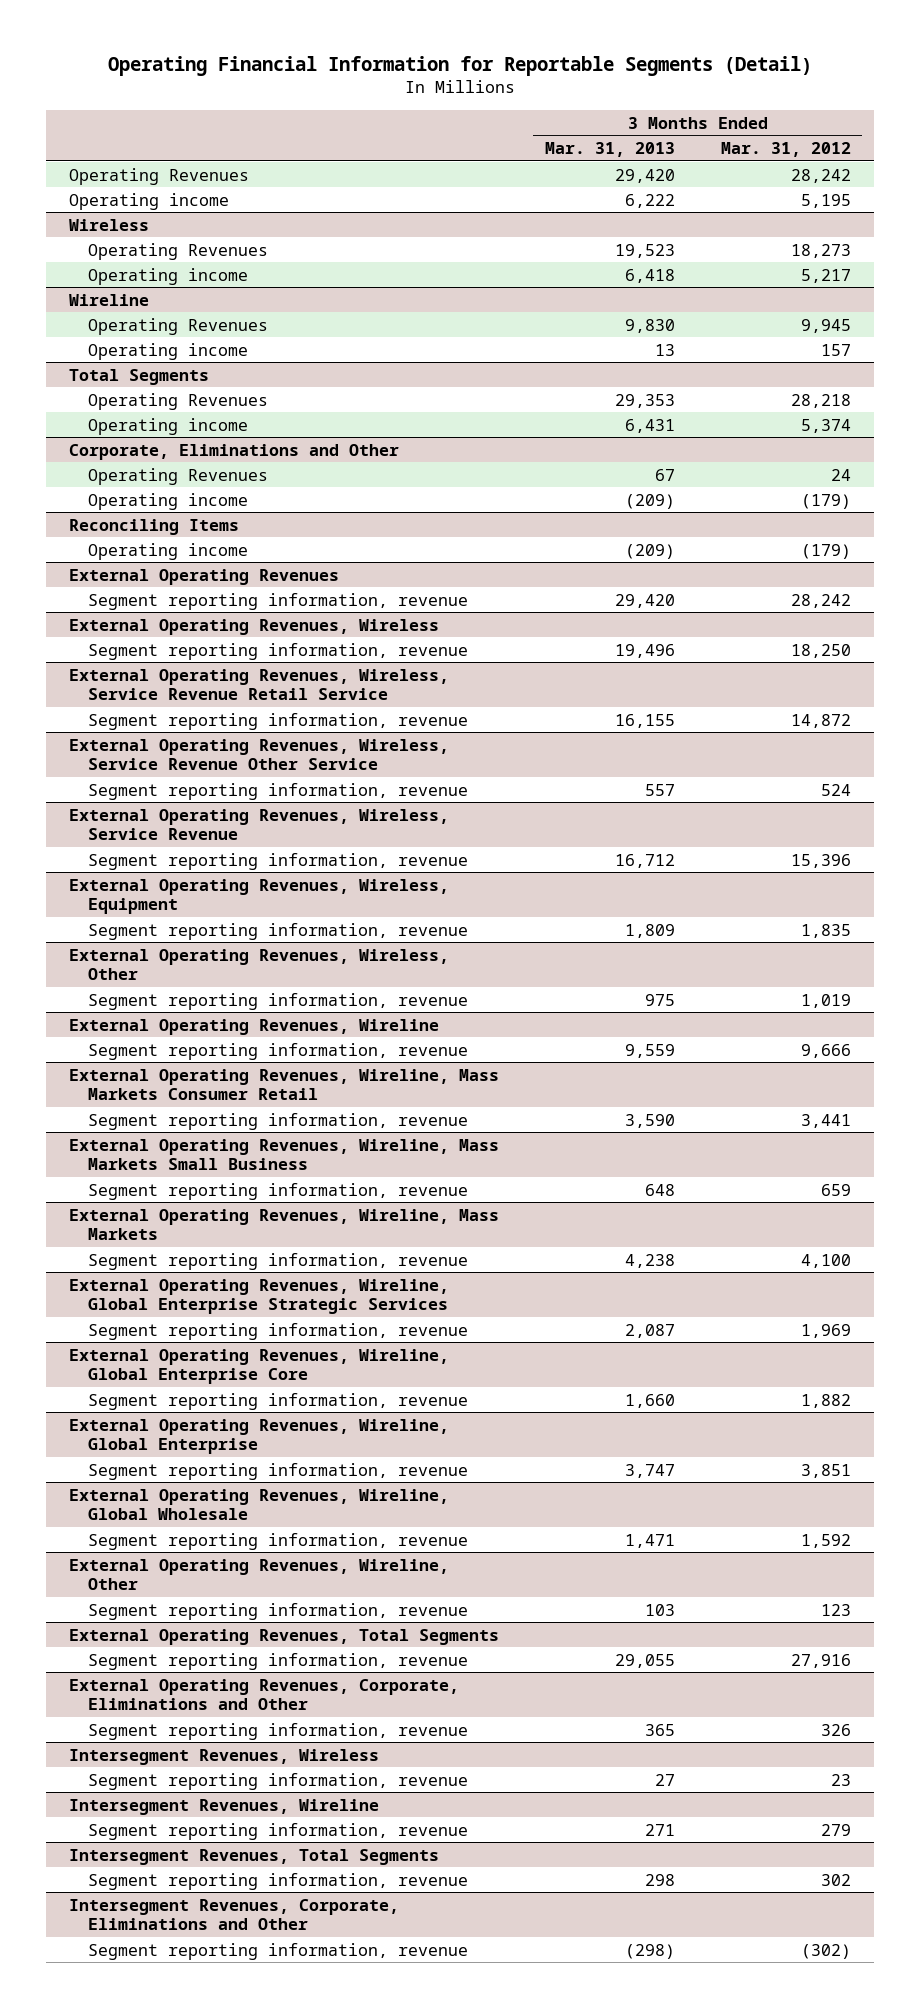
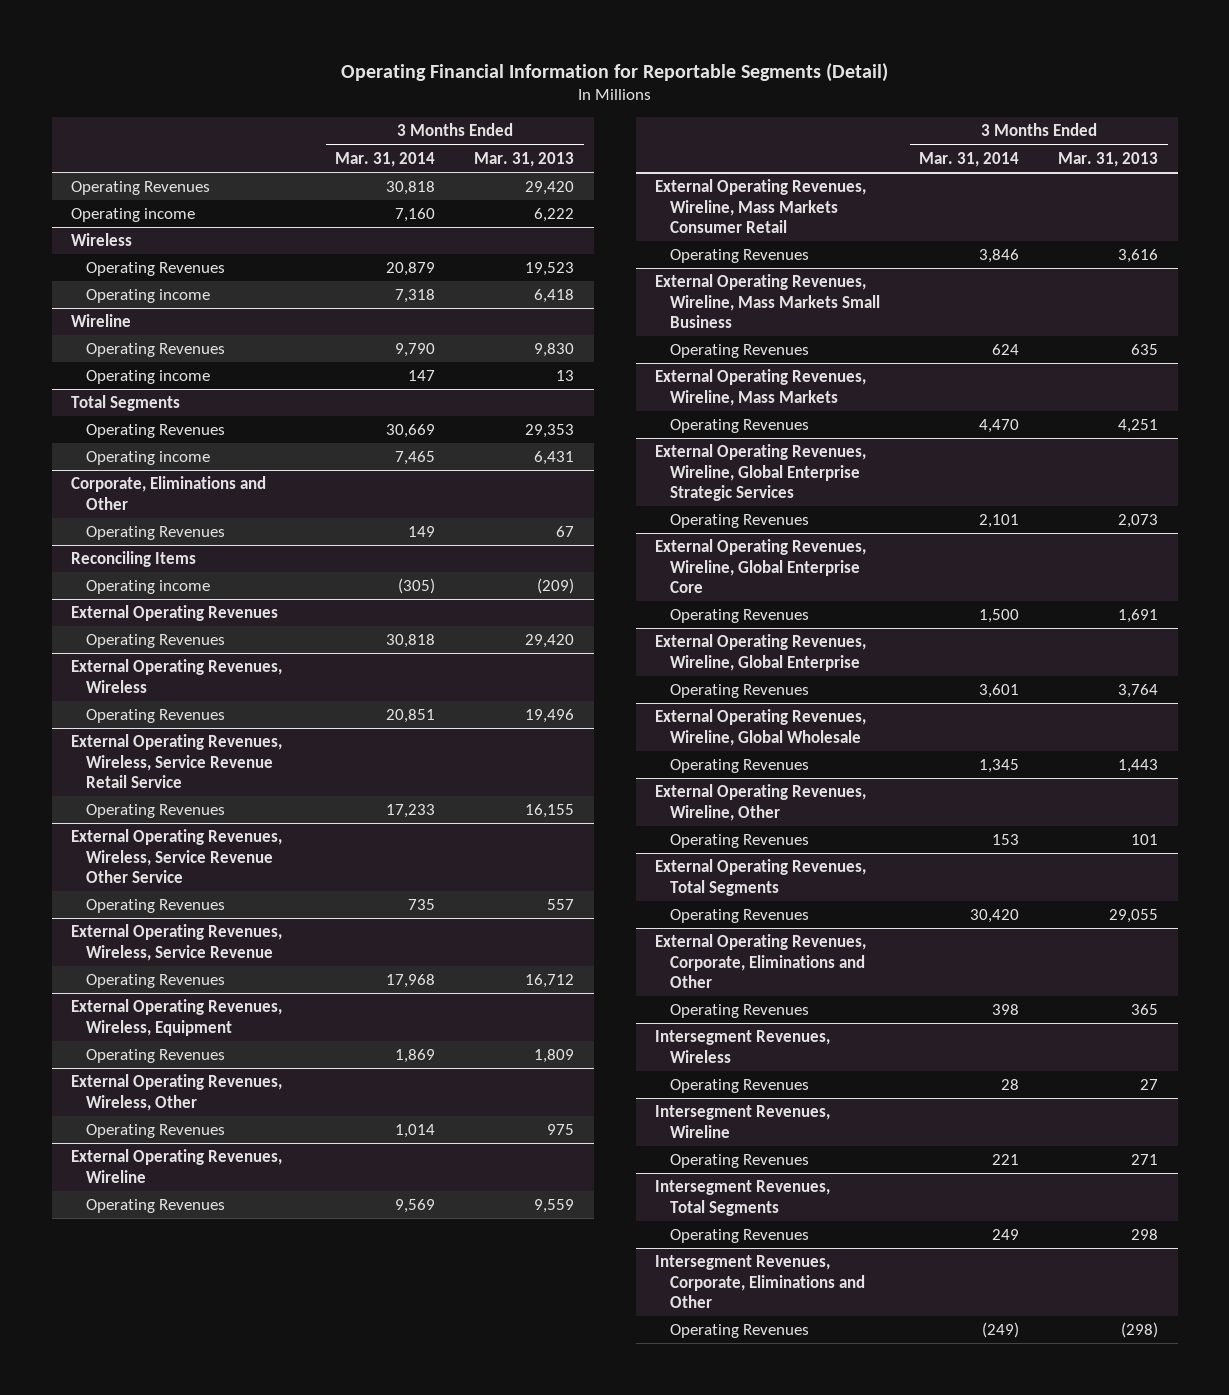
[720,142,851,158] Mar. 31, 2012 -> none
none -> [335,151,436,167] Mar. 31, 2014
[88,492,249,510] Operating income -> none
[88,592,469,610] Segment reporting information, revenue -> [86,634,226,649] Operating Revenues
[88,642,469,660] Segment reporting information, revenue -> [86,709,226,724] Operating Revenues
[88,712,469,730] Segment reporting information, revenue -> [86,804,226,819] Operating Revenues
[88,782,469,800] Segment reporting information, revenue -> [86,899,226,914] Operating Revenues
[88,852,469,870] Segment reporting information, revenue -> [86,974,226,989] Operating Revenues
[88,922,469,940] Segment reporting information, revenue -> [86,1049,226,1064] Operating Revenues
[88,992,469,1010] Segment reporting information, revenue -> [86,1124,226,1139] Operating Revenues
[88,1042,469,1060] Segment reporting information, revenue -> [86,1199,226,1214] Operating Revenues
[88,1112,469,1130] Segment reporting information, revenue -> none
none -> [670,249,810,264] Operating Revenues
[88,1182,469,1200] Segment reporting information, revenue -> none
none -> [670,344,810,359] Operating Revenues
[88,1252,469,1270] Segment reporting information, revenue -> none
none -> [670,419,810,434] Operating Revenues
[88,1322,469,1340] Segment reporting information, revenue -> none
none -> [670,514,810,529] Operating Revenues
[88,1392,469,1410] Segment reporting information, revenue -> none
none -> [670,609,810,624] Operating Revenues
[88,1462,469,1480] Segment reporting information, revenue -> none
none -> [670,684,810,699] Operating Revenues
[88,1532,469,1550] Segment reporting information, revenue -> none
none -> [670,759,810,774] Operating Revenues
[88,1602,469,1620] Segment reporting information, revenue -> none
none -> [670,834,810,849] Operating Revenues
[88,1652,469,1670] Segment reporting information, revenue -> [670,909,810,924] Operating Revenues
[88,1722,469,1740] Segment reporting information, revenue -> [670,1004,810,1019] Operating Revenues
[88,1772,469,1790] Segment reporting information, revenue -> none
none -> [670,1079,810,1094] Operating Revenues
[88,1822,469,1840] Segment reporting information, revenue -> [670,1154,810,1169] Operating Revenues
[88,1872,469,1890] Segment reporting information, revenue -> [670,1229,810,1244] Operating Revenues
[88,1942,469,1960] Segment reporting information, revenue -> [670,1324,810,1339] Operating Revenues

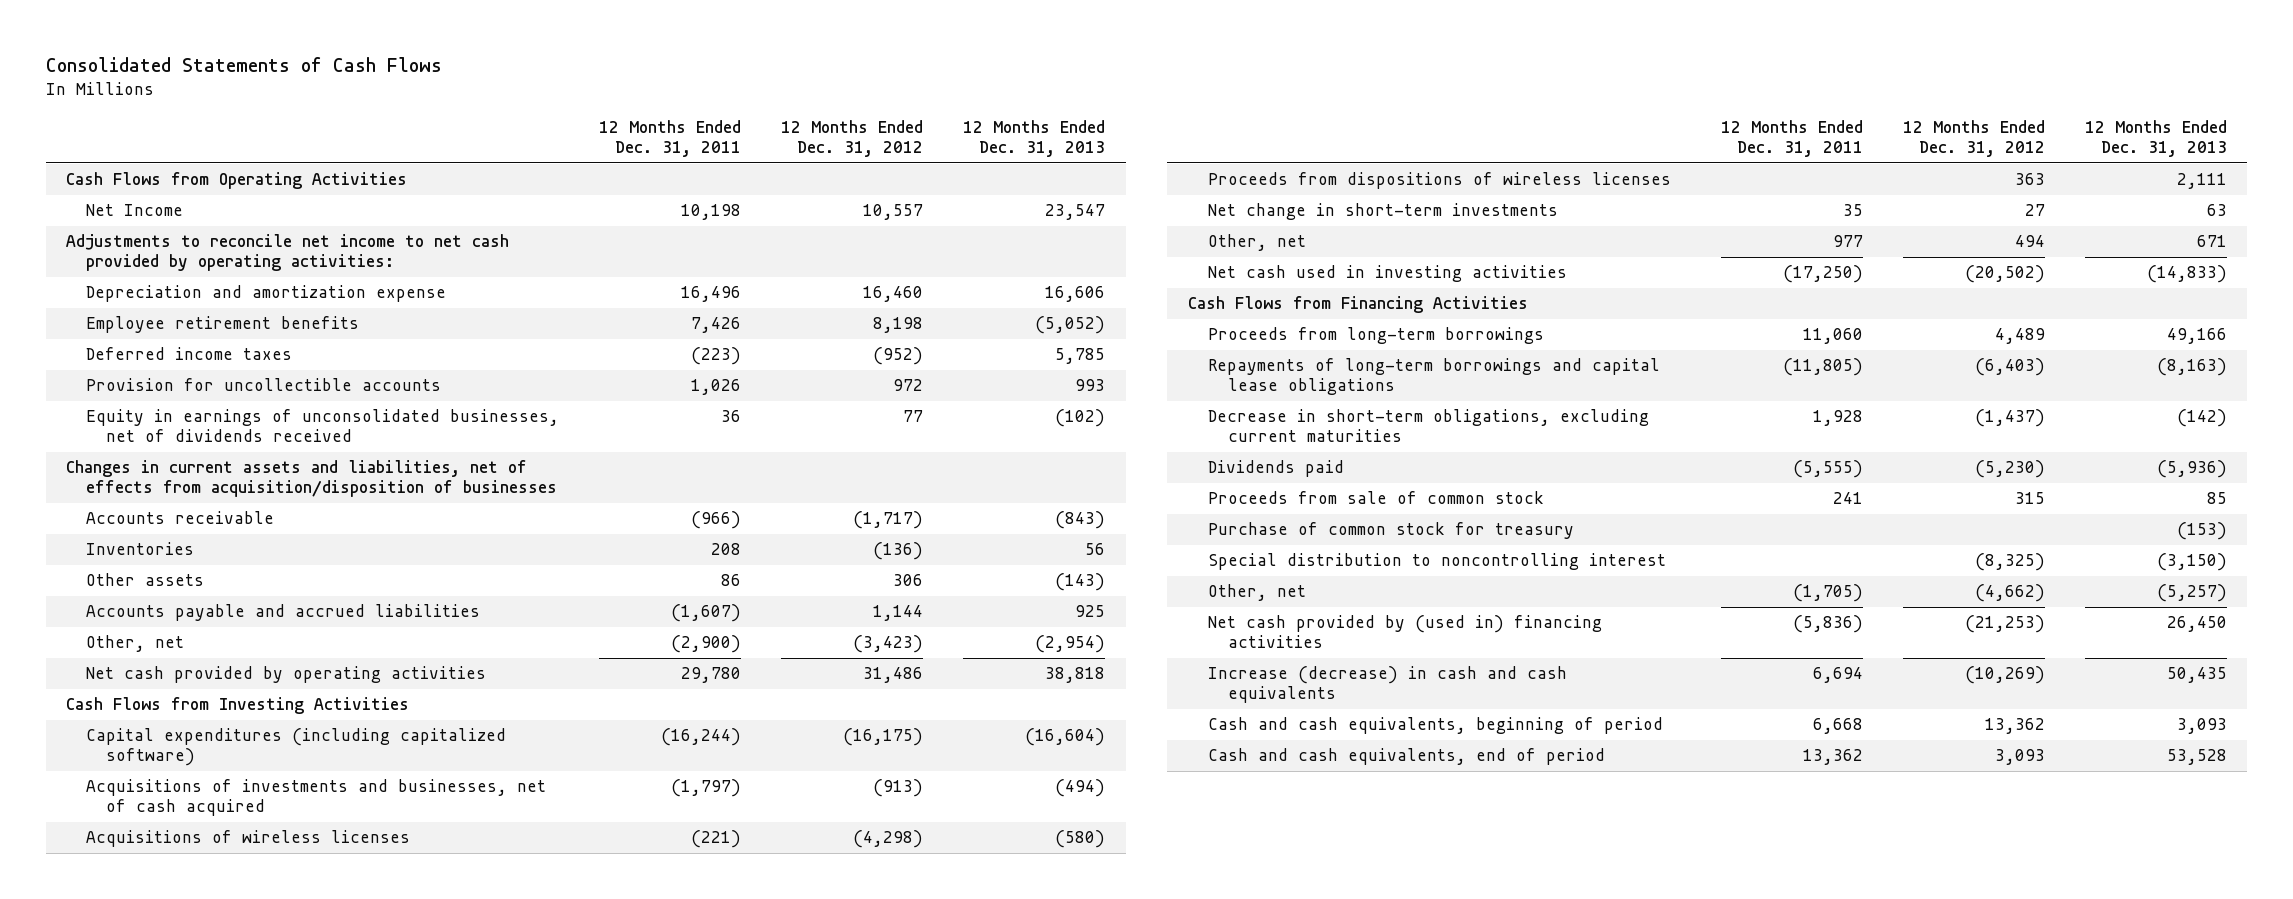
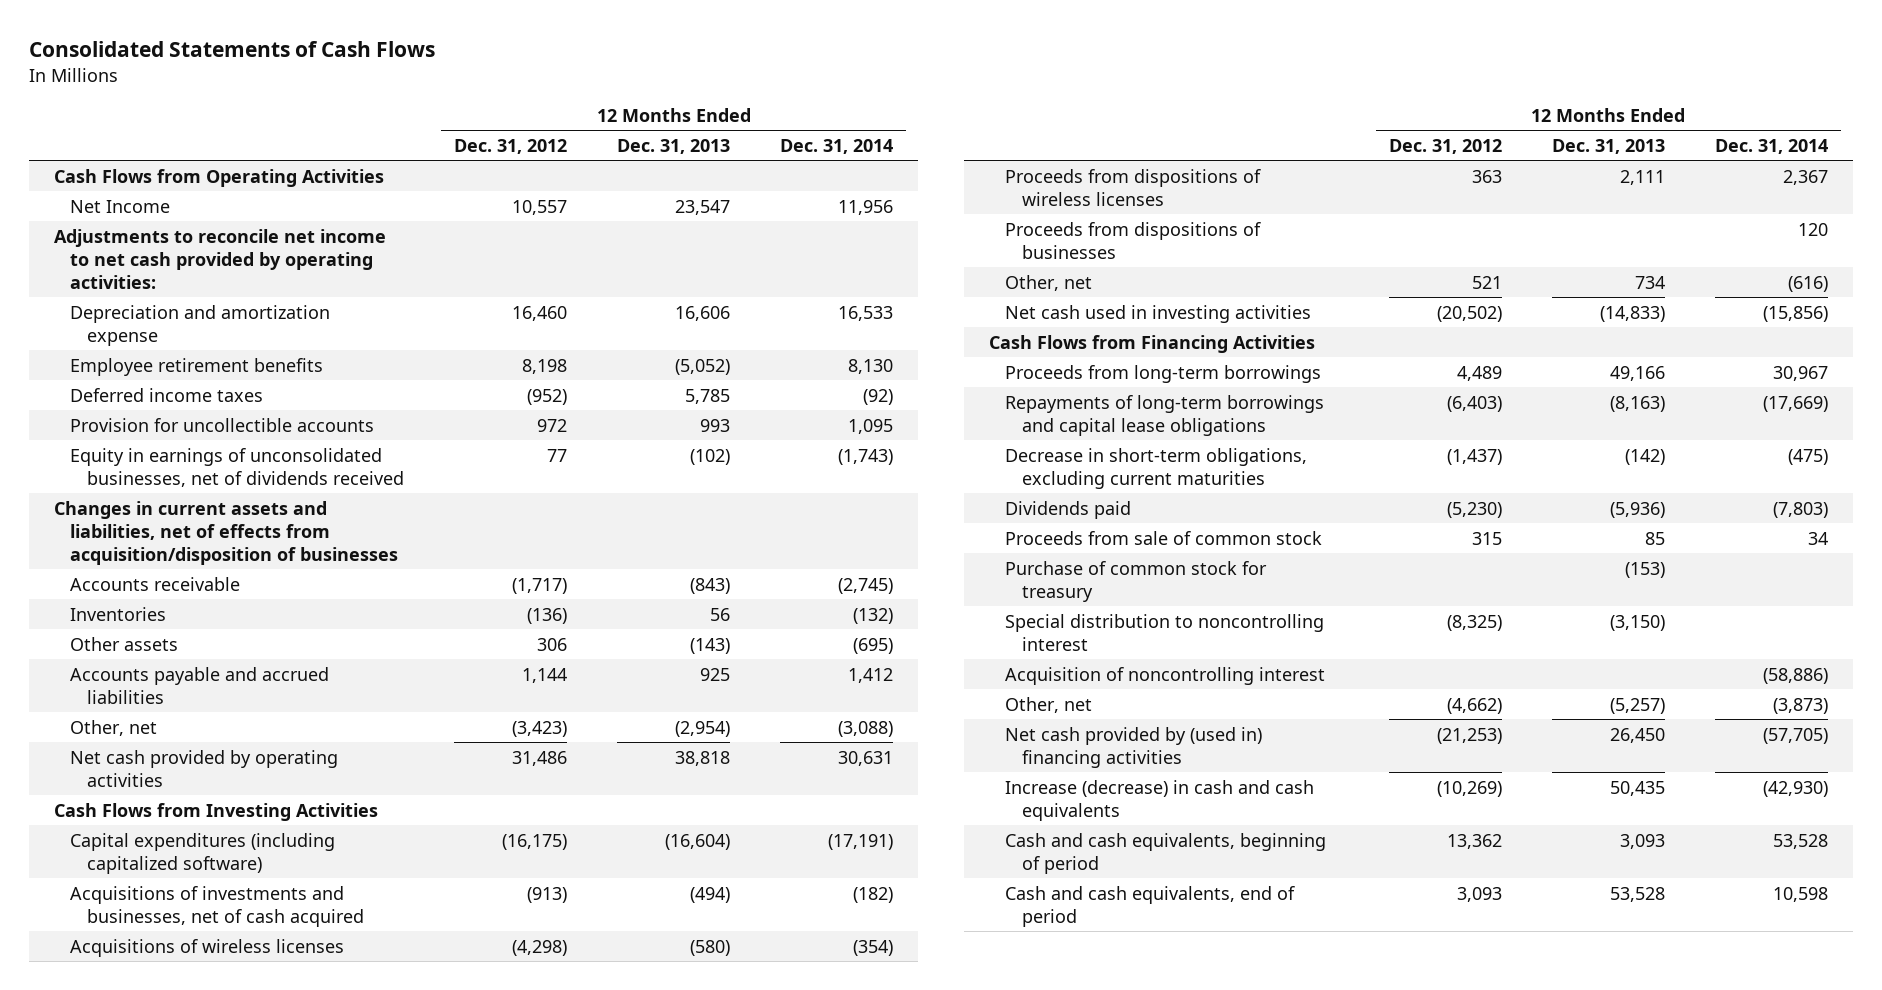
[599,120,742,158] 12 Months Ended Dec. 31, 2011 -> none
none -> [780,138,894,154] Dec. 31, 2014
[1207,203,1558,221] Net change in short-term investments -> none
none -> [1005,221,1262,259] Proceeds from dispositions of businesses
[2014,235,2045,248] 494 -> [1471,275,1502,289] 521
[2196,235,2227,248] 671 -> [1634,275,1665,289] 734
none -> [1005,666,1326,685] Acquisition of noncontrolling interest

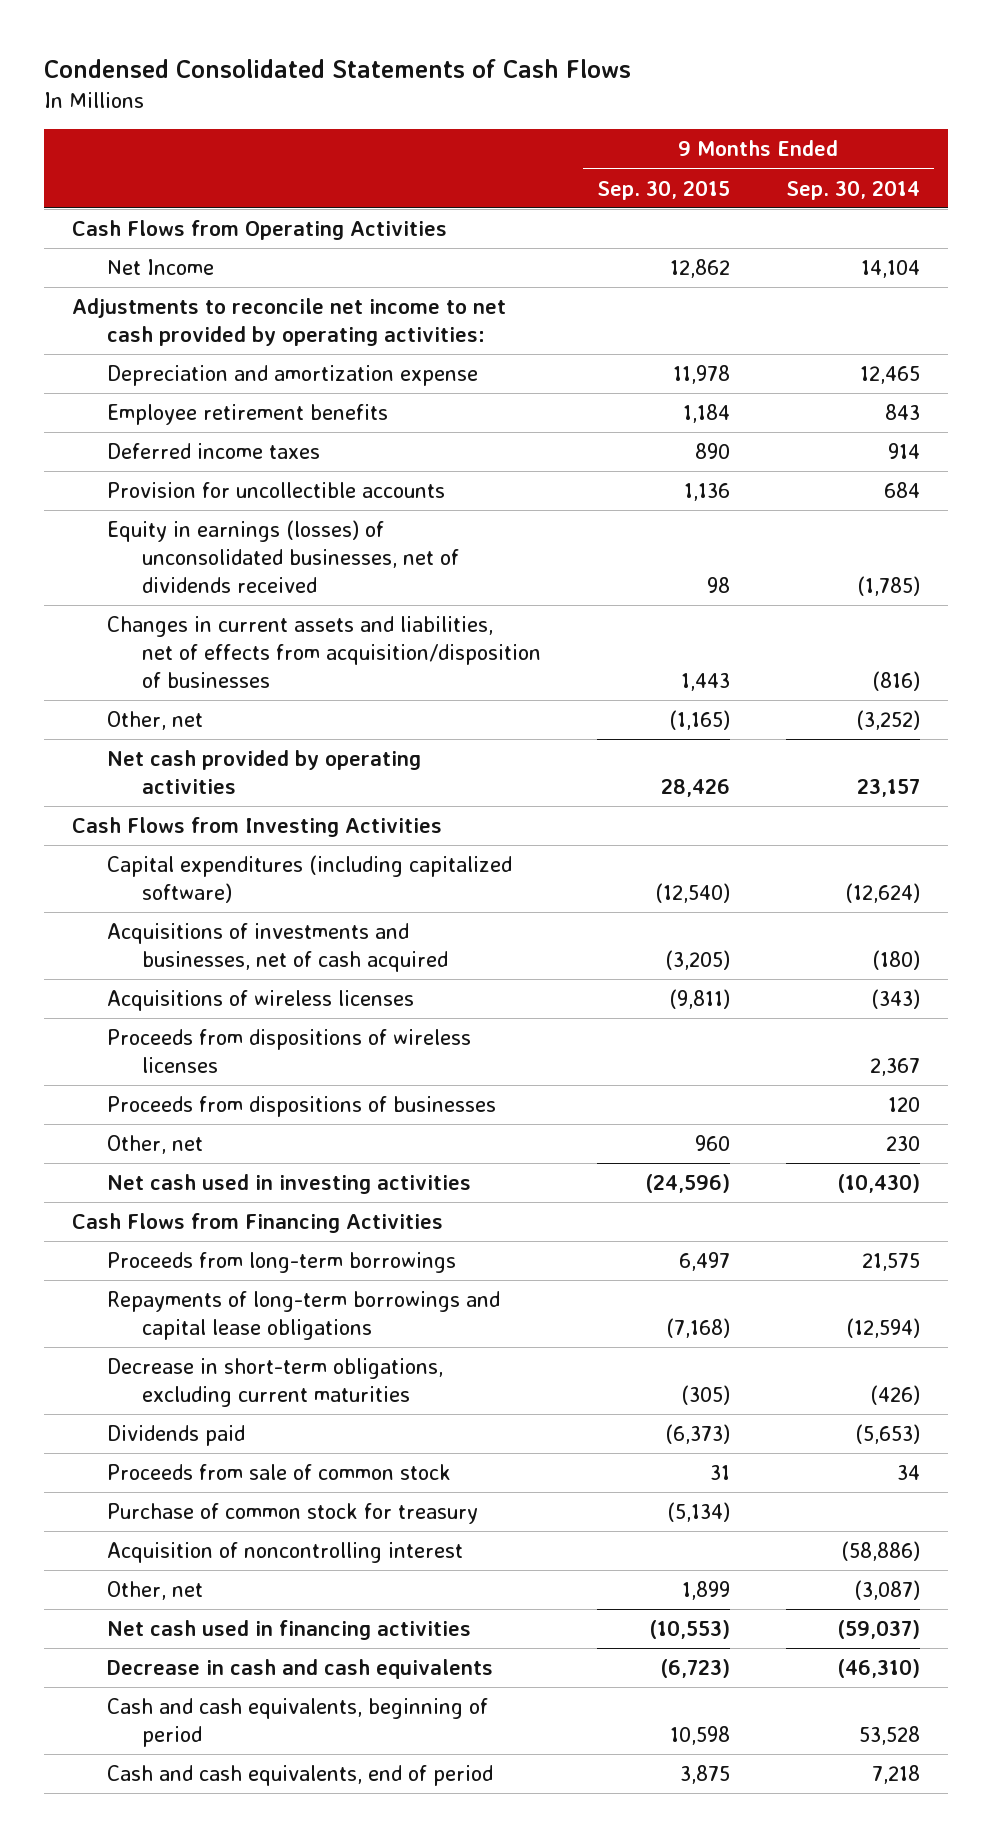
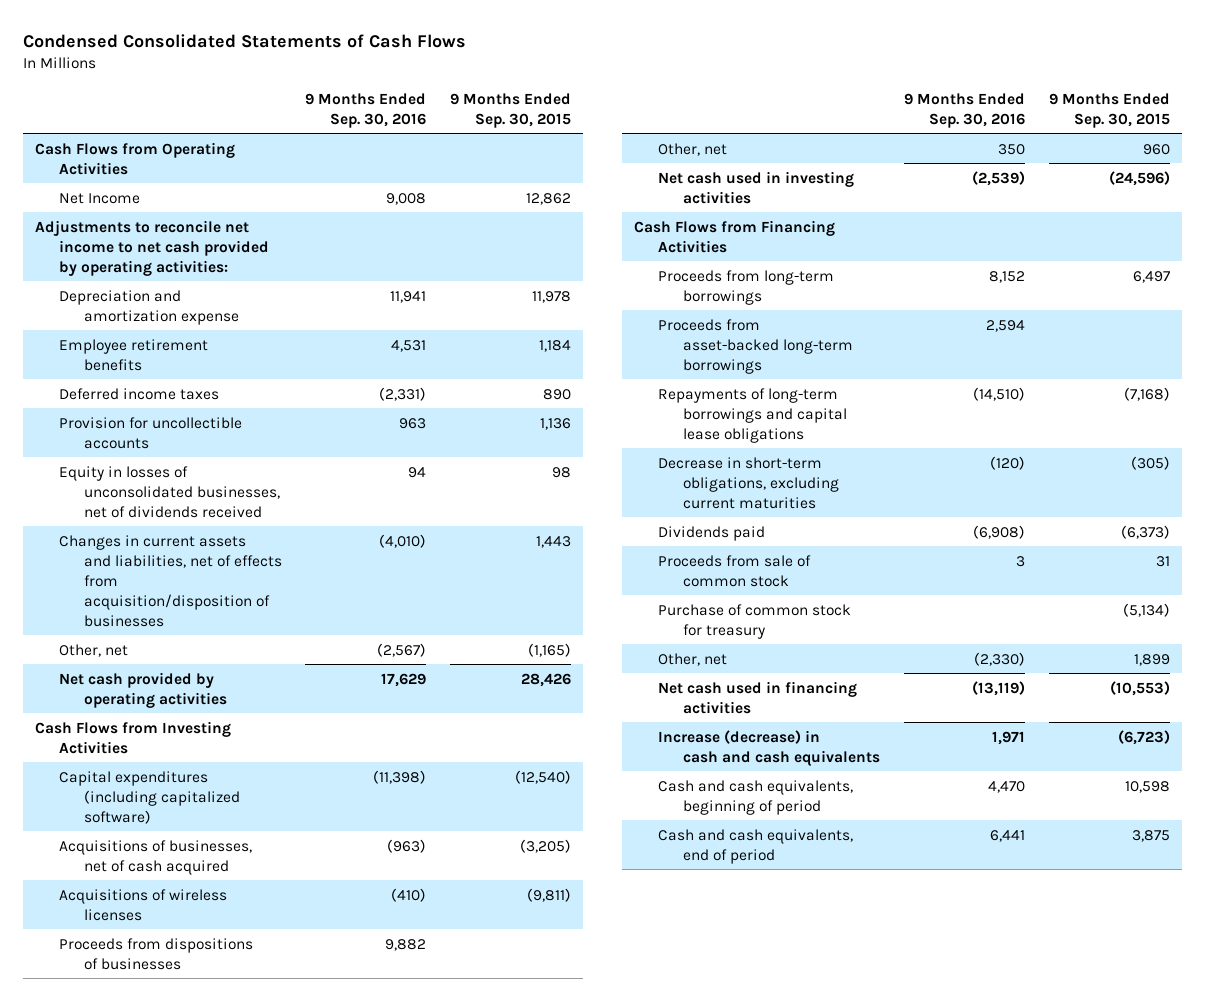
[785,179,920,200] Sep. 30, 2014 -> none
none -> [305,92,427,128] 9 Months Ended Sep. 30, 2016
[106,520,459,594] Equity in earnings (losses) of unconsolidated businesses, net of dividends received -> [59,465,280,518] Equity in losses of unconsolidated businesses, net of dividends received
[106,923,448,973] Acquisitions of investments and businesses, net of cash acquired -> [59,839,253,875] Acquisitions of businesses, net of cash acquired
[106,1029,471,1074] Proceeds from dispositions of wireless licenses -> none
none -> [658,318,853,374] Proceeds from asset-backed long-term borrowings
[106,1542,463,1564] Acquisition of noncontrolling interest -> none
[106,1659,493,1680] Decrease in cash and cash equivalents -> [658,729,880,766] Increase (decrease) in cash and cash equivalents

